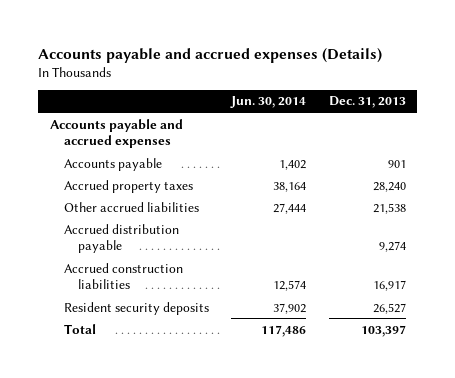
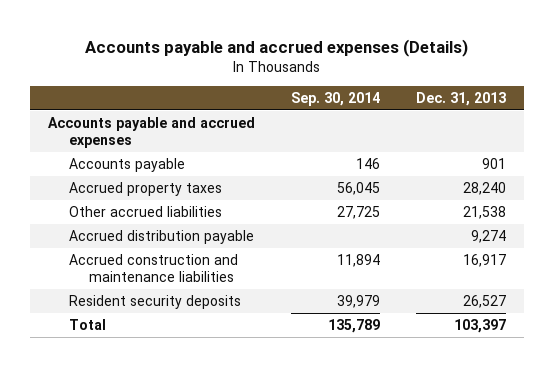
[230,96,307,109] Jun. 30, 2014 -> none
none -> [291,91,381,106] Sep. 30, 2014
[63,262,183,290] Accrued construction liabilities -> [68,254,238,282] Accrued construction and maintenance liabilities

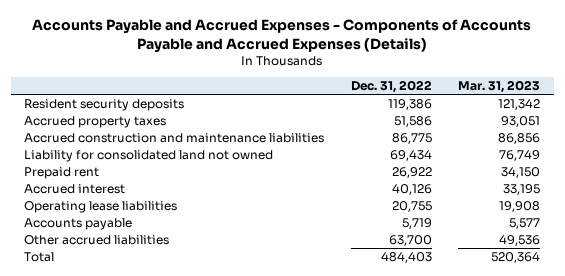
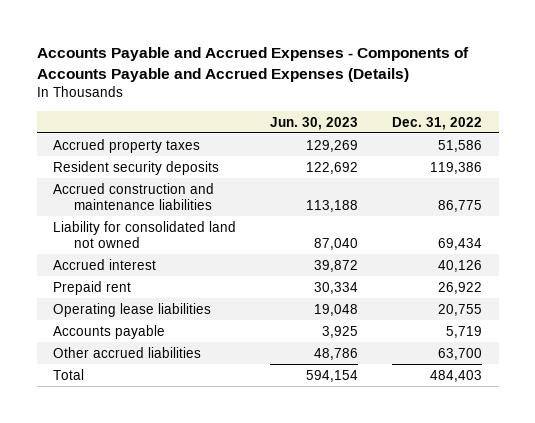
[458,79,541,93] Mar. 31, 2023 -> none
none -> [270,116,359,130] Jun. 30, 2023
[24,99,185,112] Resident security deposits -> [53,160,220,175] Resident security deposits
[24,167,100,180] Prepaid rent -> [53,280,132,295] Prepaid rent

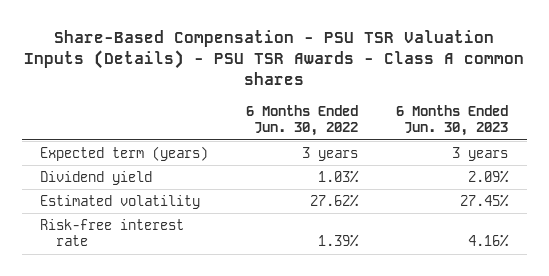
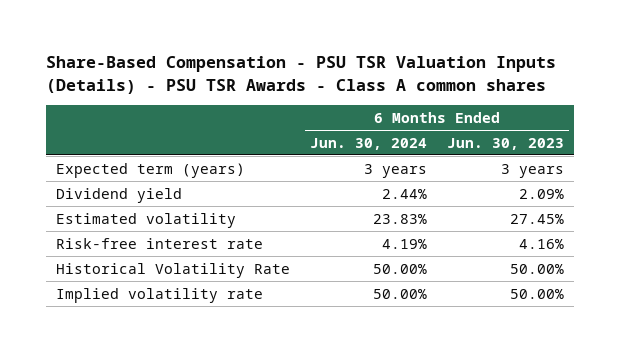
[246,104,359,137] 6 Months Ended Jun. 30, 2022 -> none
none -> [310,137,428,150] Jun. 30, 2024
none -> [56,262,291,278] Historical Volatility Rate
none -> [56,287,264,303] Implied volatility rate

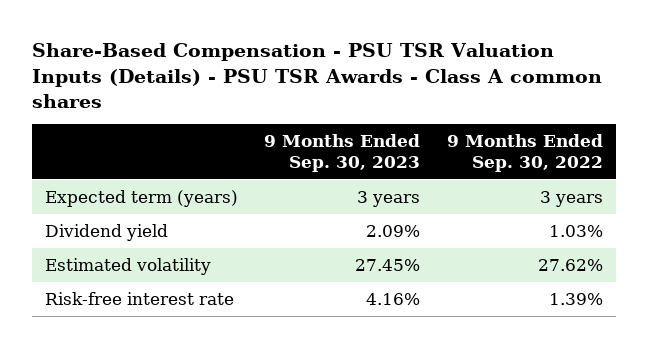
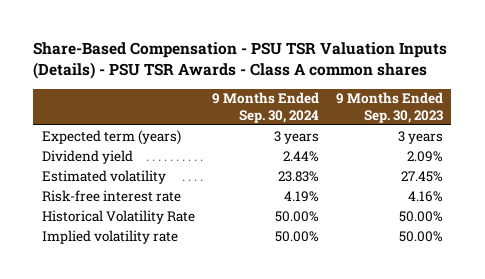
[446,134,603,172] 9 Months Ended Sep. 30, 2022 -> none
none -> [211,92,319,123] 9 Months Ended Sep. 30, 2024
none -> [41,209,195,224] Historical Volatility Rate
none -> [41,229,178,244] Implied volatility rate

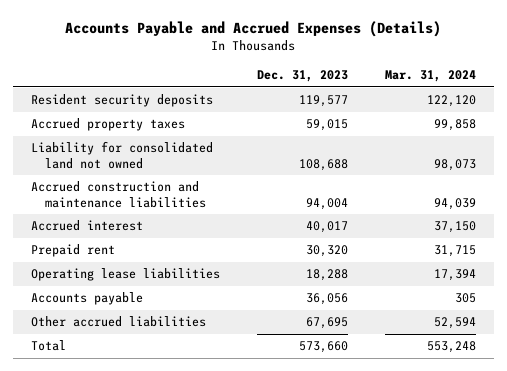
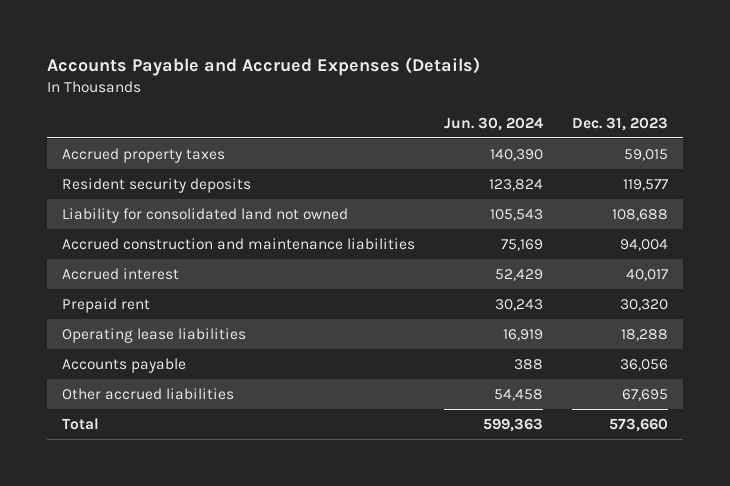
[384,70,476,83] Mar. 31, 2024 -> none
none -> [444,116,544,131] Jun. 30, 2024
[31,94,214,108] Resident security deposits -> [61,177,251,193] Resident security deposits

